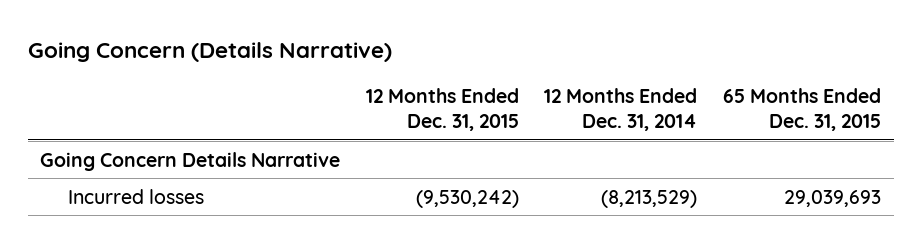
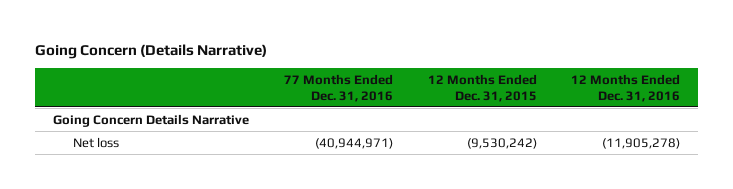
[544,88,698,132] 12 Months Ended Dec. 31, 2014 -> none
[723,88,882,132] 65 Months Ended Dec. 31, 2015 -> none
none -> [283,73,393,102] 77 Months Ended Dec. 31, 2016
none -> [571,73,681,102] 12 Months Ended Dec. 31, 2016
[68,188,205,204] Incurred losses -> [72,136,119,148] Net loss

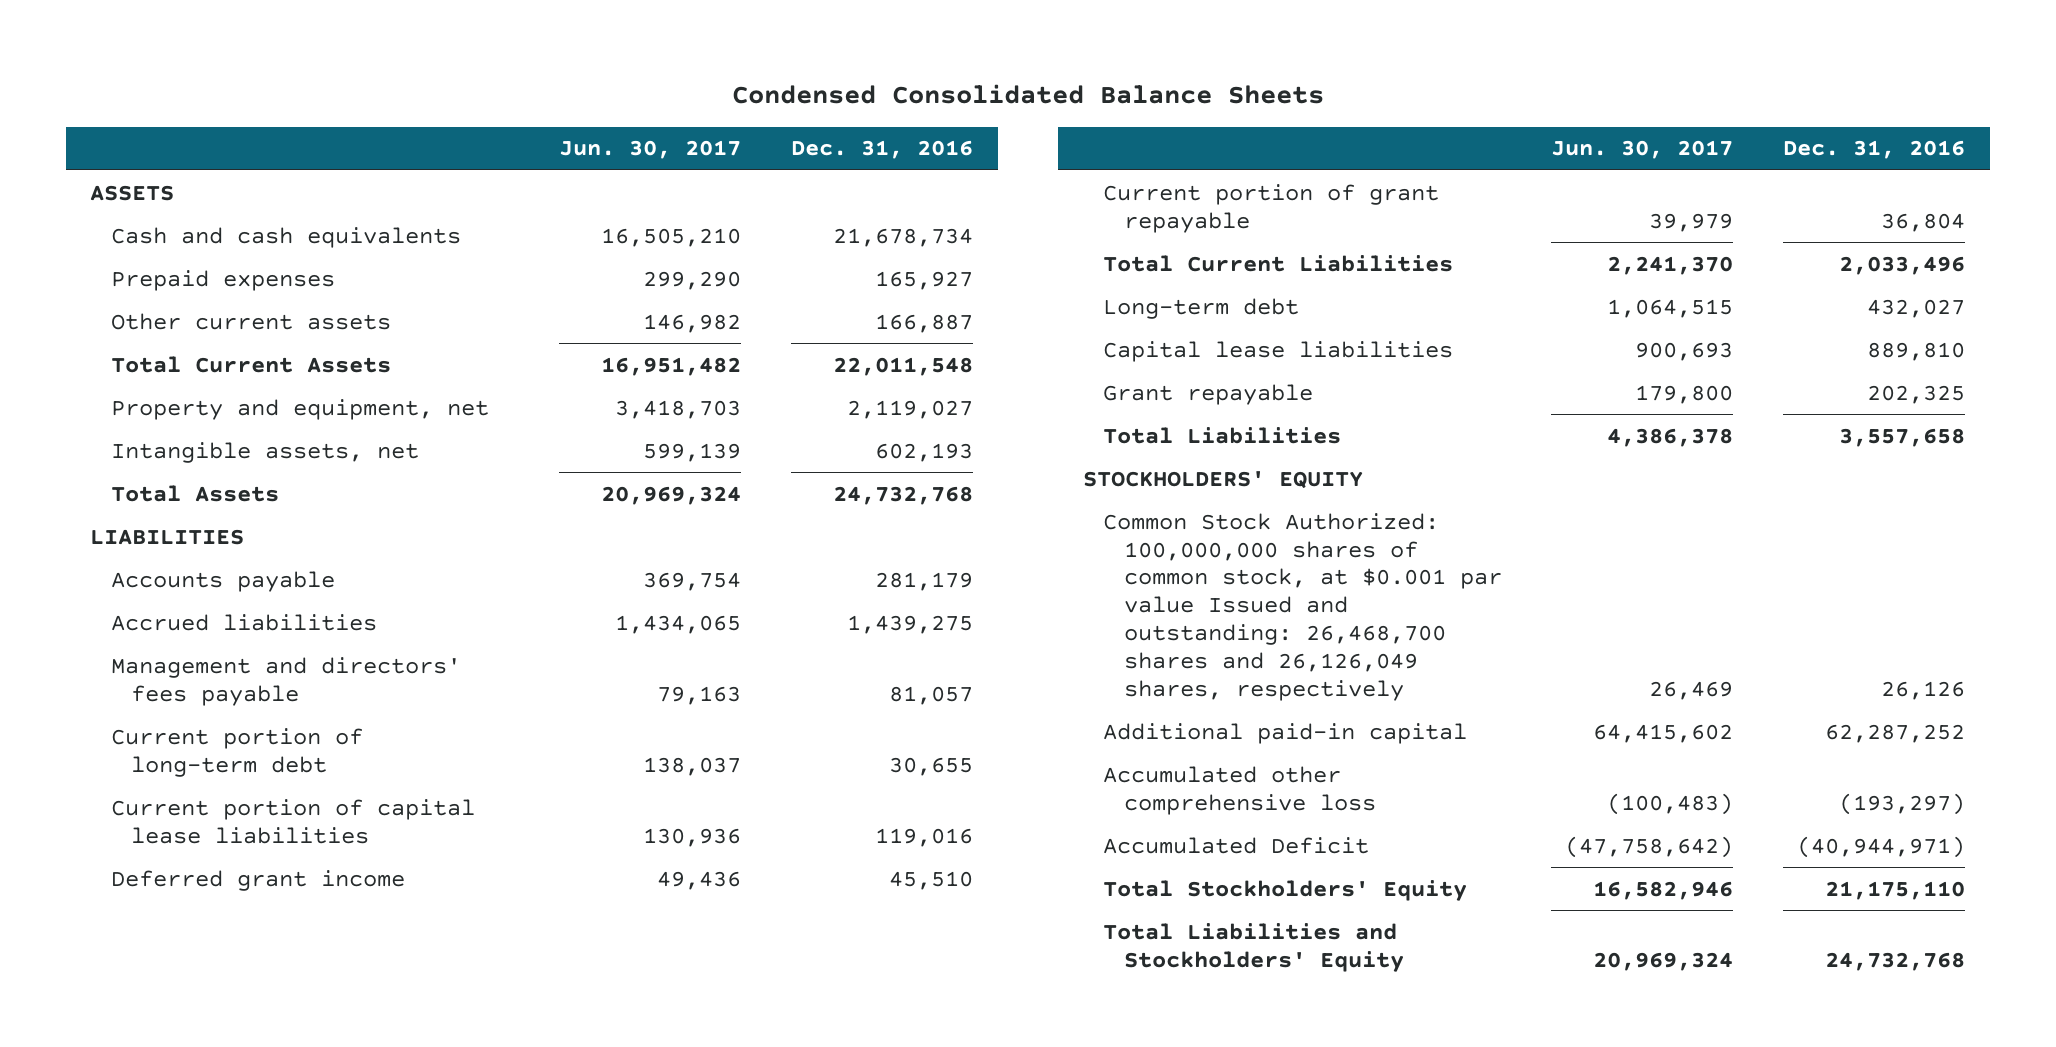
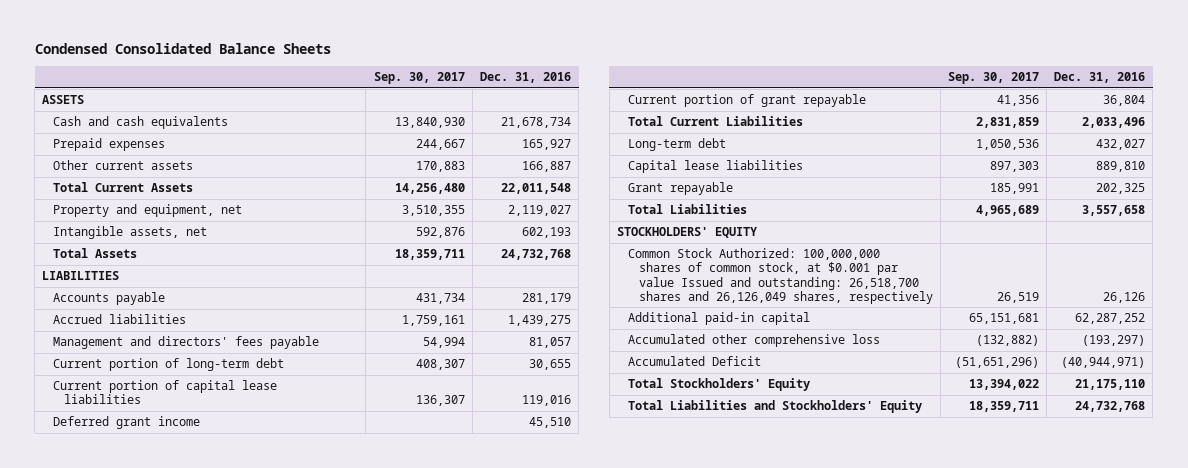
[559,140,742,160] Jun. 30, 2017 -> none
none -> [373,72,465,85] Sep. 30, 2017
[1103,512,1502,701] Common Stock Authorized: 100,000,000 shares of common stock, at $0.001 par value Issued and outstanding: 26,468,700 shares and 26,126,049 shares, respectively -> [627,248,933,304] Common Stock Authorized: 100,000,000 shares of common stock, at $0.001 par value Issued and outstanding: 26,518,700 shares and 26,126,049 shares, respectively

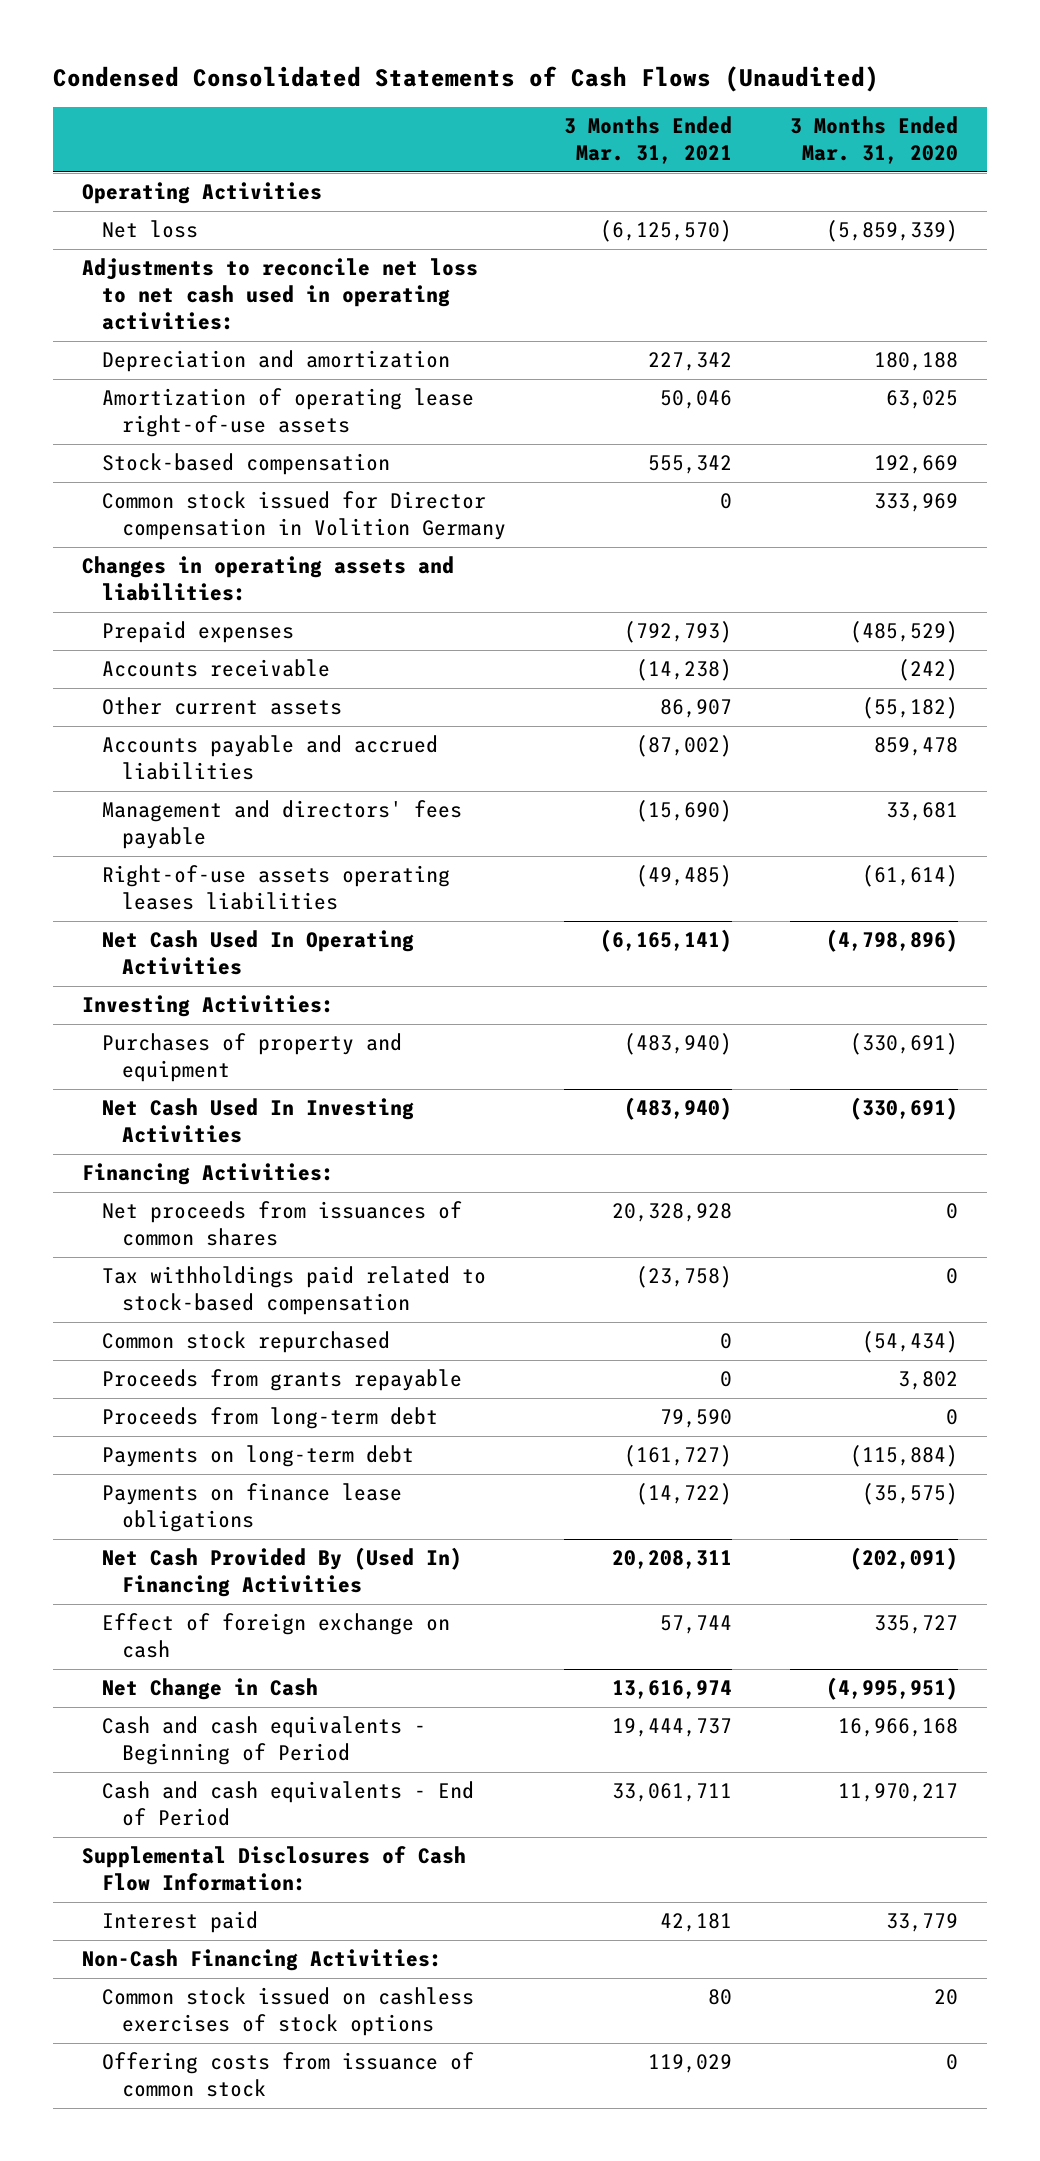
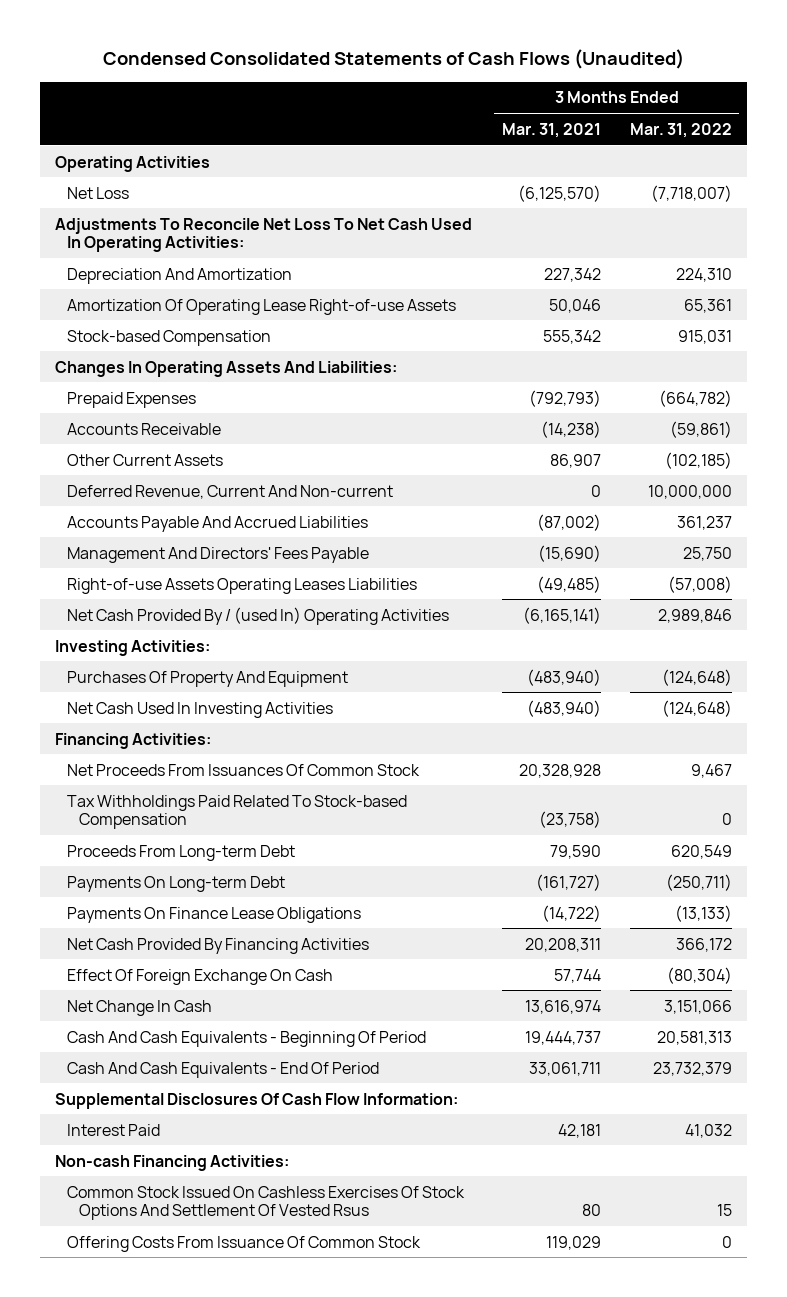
[789,116,958,165] 3 Months Ended Mar. 31, 2020 -> none
none -> [630,122,733,138] Mar. 31, 2022
[101,491,506,541] Common stock issued for Director compensation in Volition Germany -> none
[101,220,198,239] Net loss -> [67,186,130,199] Net Loss
[82,258,479,331] Adjustments to reconcile net loss to net cash used in operating activities: -> [55,217,473,253] Adjustments To Reconcile Net Loss To Net Cash Used In Operating Activities:
[101,350,450,373] Depreciation and amortization -> [67,267,293,284] Depreciation And Amortization
[101,388,474,438] Amortization of operating lease right-of-use assets -> [67,298,457,315] Amortization Of Operating Lease Right-of-use Assets
[101,453,390,476] Stock-based compensation -> [67,329,272,346] Stock-based Compensation
[82,556,455,602] Changes in operating assets and liabilities: -> [55,360,398,377] Changes In Operating Assets And Liabilities:
[101,621,294,644] Prepaid expenses -> [67,391,197,408] Prepaid Expenses
[101,659,330,678] Accounts receivable -> [67,422,222,435] Accounts Receivable
[101,697,342,716] Other current assets -> [67,453,224,466] Other Current Assets
none -> [67,484,394,499] Deferred Revenue, Current And Non-current
[101,735,438,781] Accounts payable and accrued liabilities -> [67,515,369,532] Accounts Payable And Accrued Liabilities
[101,800,462,850] Management and directors' fees payable -> [67,546,370,563] Management And Directors' Fees Payable
[101,865,450,911] Right-of-use assets operating leases liabilities -> [67,577,418,594] Right-of-use Assets Operating Leases Liabilities
[101,930,414,976] Net Cash Used In Operating Activities -> [67,606,450,625] Net Cash Provided By / (used In) Operating Activities
[101,1033,402,1083] Purchases of property and equipment -> [67,670,349,687] Purchases Of Property And Equipment
[101,1331,390,1354] Common stock repurchased -> none
[101,1369,462,1392] Proceeds from grants repayable -> none
[101,1201,462,1247] Net proceeds from issuances of common shares -> [67,763,421,776] Net Proceeds From Issuances Of Common Stock
[101,1266,486,1316] Tax withholdings paid related to stock-based compensation -> [67,794,408,830] Tax Withholdings Paid Related To Stock-based Compensation
[101,1407,438,1430] Proceeds from long-term debt -> [67,844,296,861] Proceeds From Long-term Debt
[101,1445,414,1468] Payments on long-term debt -> [67,875,286,892] Payments On Long-term Debt
[101,1483,402,1533] Payments on finance lease obligations -> [67,906,362,923] Payments On Finance Lease Obligations
[101,1547,462,1598] Net Cash Provided By (Used In) Financing Activities -> [67,937,370,954] Net Cash Provided By Financing Activities
[101,1613,450,1659] Effect of foreign exchange on cash -> [67,968,334,985] Effect Of Foreign Exchange On Cash
[101,1678,318,1701] Net Change in Cash -> [67,999,213,1016] Net Change In Cash
[101,1716,426,1766] Cash and cash equivalents - Beginning of Period -> [67,1030,427,1047] Cash And Cash Equivalents - Beginning Of Period
[101,1781,474,1827] Cash and cash equivalents - End of Period -> [67,1061,380,1078] Cash And Cash Equivalents - End Of Period
[82,1846,467,1892] Supplemental Disclosures of Cash Flow Information: -> [55,1092,459,1109] Supplemental Disclosures Of Cash Flow Information:
[101,1911,258,1934] Interest paid -> [67,1123,161,1136] Interest Paid
[82,1949,443,1972] Non-Cash Financing Activities: -> [55,1154,290,1171] Non-cash Financing Activities:
[101,1987,474,2037] Common stock issued on cashless exercises of stock options -> [67,1185,466,1221] Common Stock Issued On Cashless Exercises Of Stock Options And Settlement Of Vested Rsus
[101,2052,474,2098] Offering costs from issuance of common stock -> [67,1235,422,1252] Offering Costs From Issuance Of Common Stock

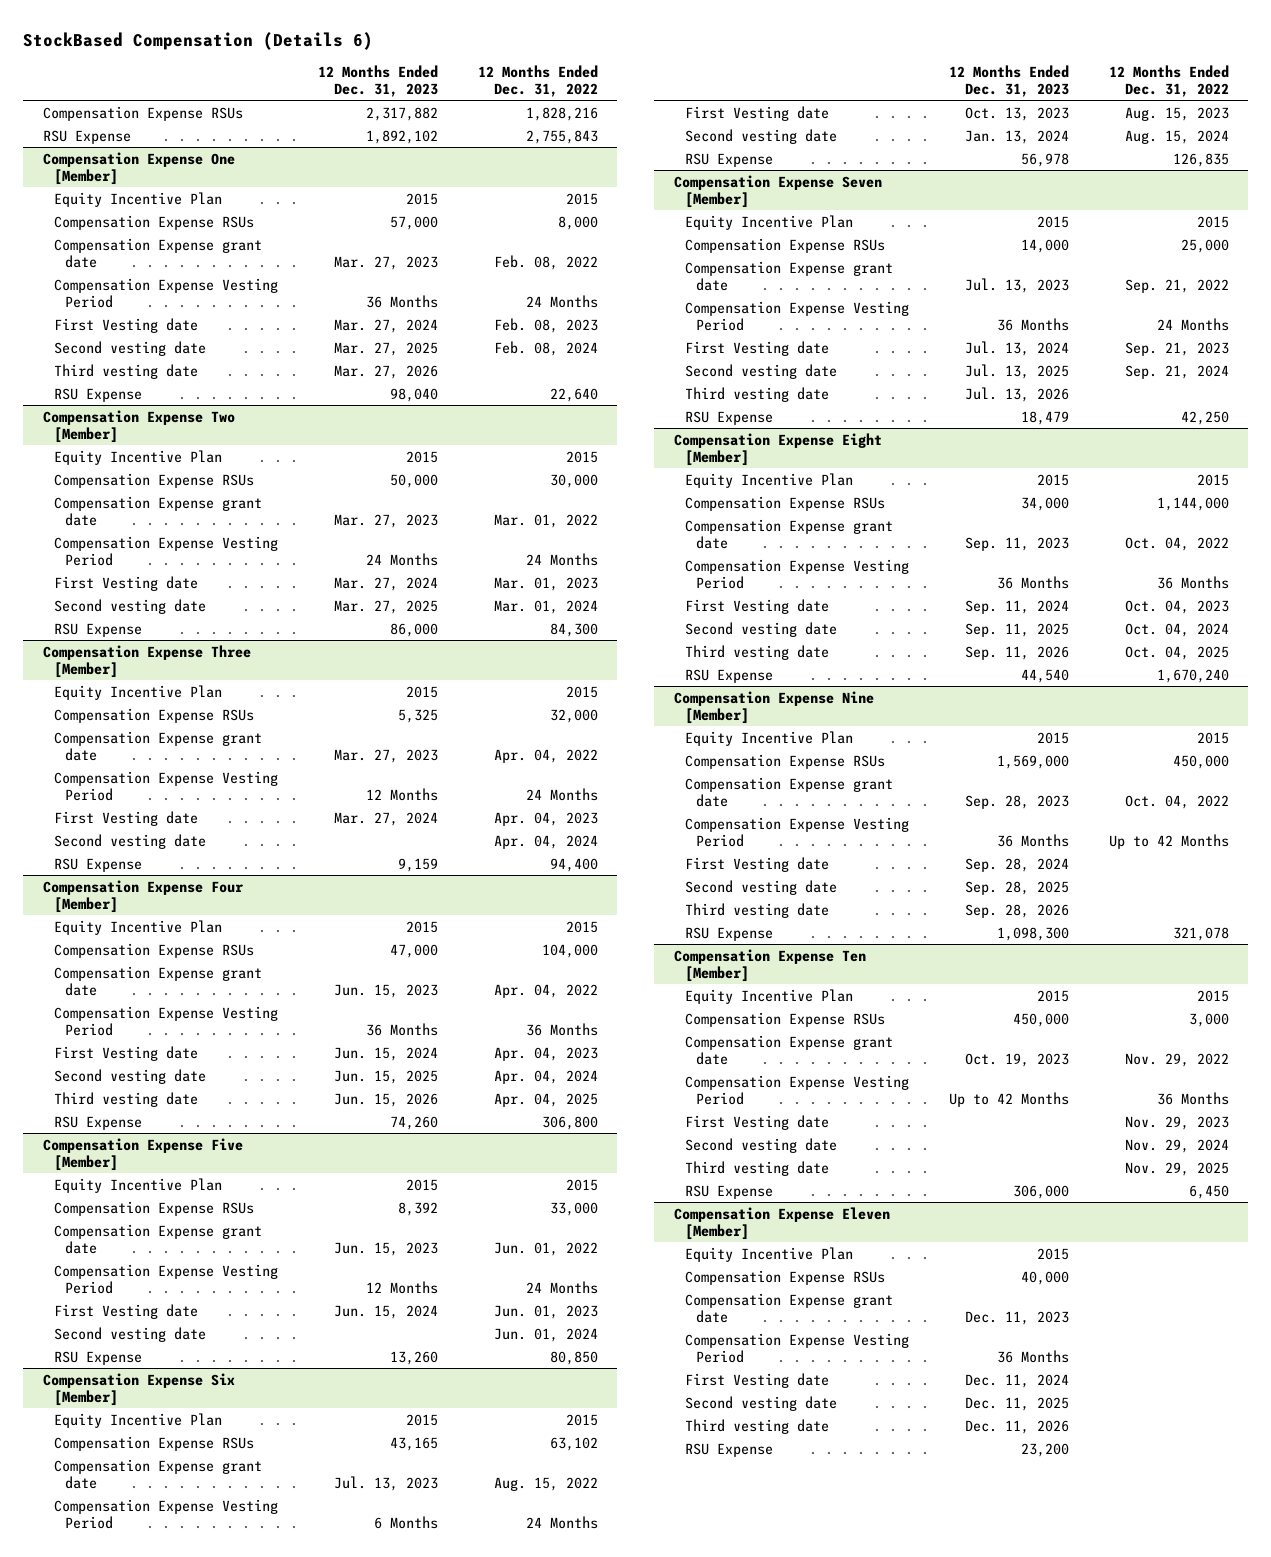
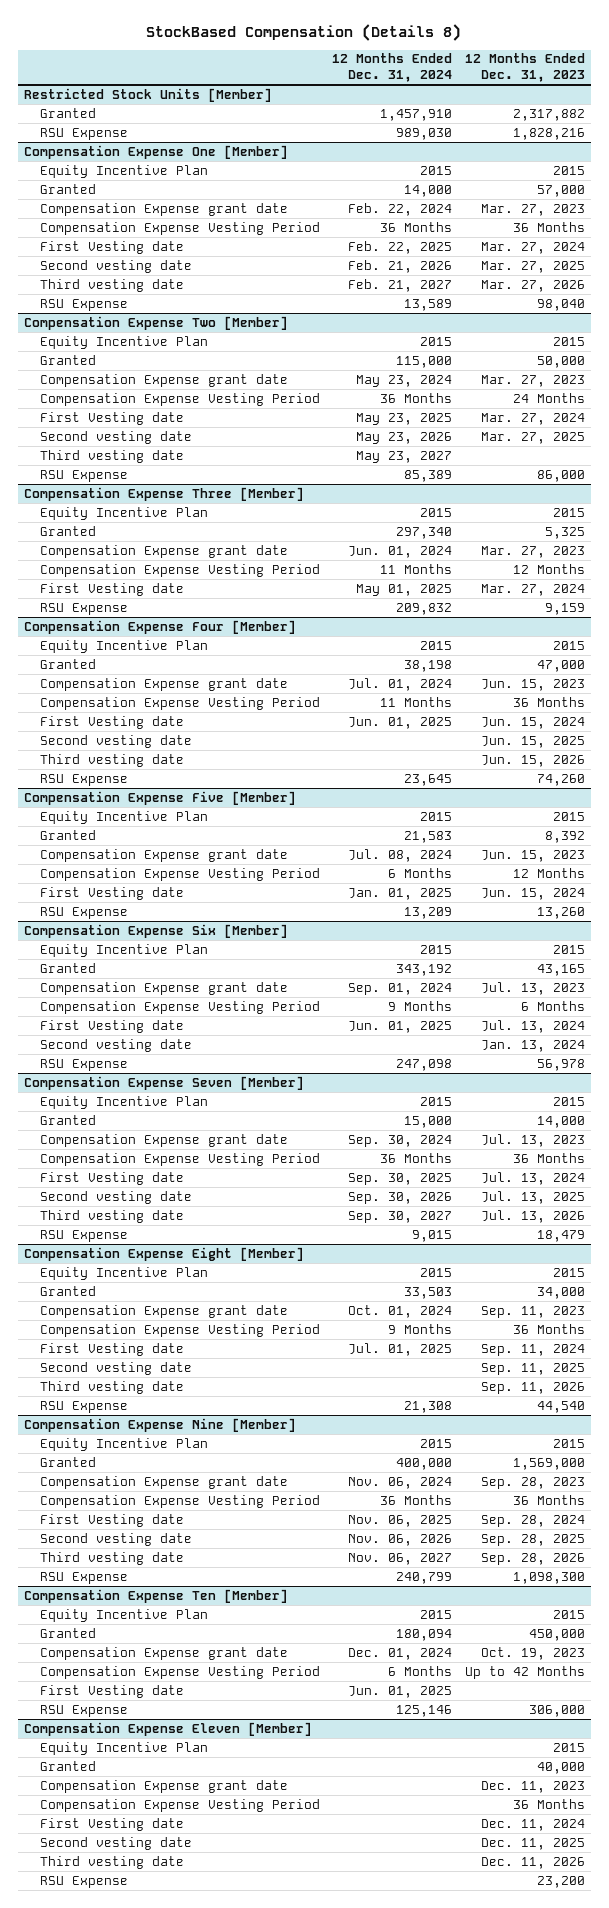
[22,31,373,50] StockBased Compensation (Details 6) -> [146,24,462,42] StockBased Compensation (Details 8)
[477,64,598,98] 12 Months Ended Dec. 31, 2022 -> none
none -> [332,53,453,82] 12 Months Ended Dec. 31, 2024
none -> [24,87,273,102] Restricted Stock Units [Member]
[42,105,243,121] Compensation Expense RSUs -> [39,107,96,118] Granted
[365,129,438,144] 1,892,102 -> [512,127,585,140] 1,828,216
[54,214,255,230] Compensation Expense RSUs -> none
none -> [39,183,96,194] Granted
[54,472,255,488] Compensation Expense RSUs -> none
none -> [39,354,96,365] Granted
none -> [39,449,184,463] Third vesting date
[54,707,255,723] Compensation Expense RSUs -> [39,525,96,536] Granted
[54,833,207,849] Second vesting date -> none
[54,942,255,958] Compensation Expense RSUs -> none
none -> [39,658,96,669] Granted
[54,1200,255,1216] Compensation Expense RSUs -> [39,829,96,840] Granted
[54,1326,207,1342] Second vesting date -> none
[54,1435,255,1451] Compensation Expense RSUs -> [39,962,96,973] Granted
[964,106,1069,121] Oct. 13, 2023 -> [480,1019,585,1033] Jul. 13, 2024
[685,237,886,253] Compensation Expense RSUs -> none
none -> [39,1114,96,1125] Granted
[685,495,886,511] Compensation Expense RSUs -> none
none -> [39,1285,96,1296] Granted
[685,753,886,769] Compensation Expense RSUs -> [39,1456,96,1467] Granted
[685,1011,886,1027] Compensation Expense RSUs -> none
none -> [39,1627,96,1638] Granted
[685,1137,838,1153] Second vesting date -> none
[685,1160,830,1176] Third vesting date -> none
[685,1269,886,1285] Compensation Expense RSUs -> none
none -> [39,1760,96,1771] Granted

